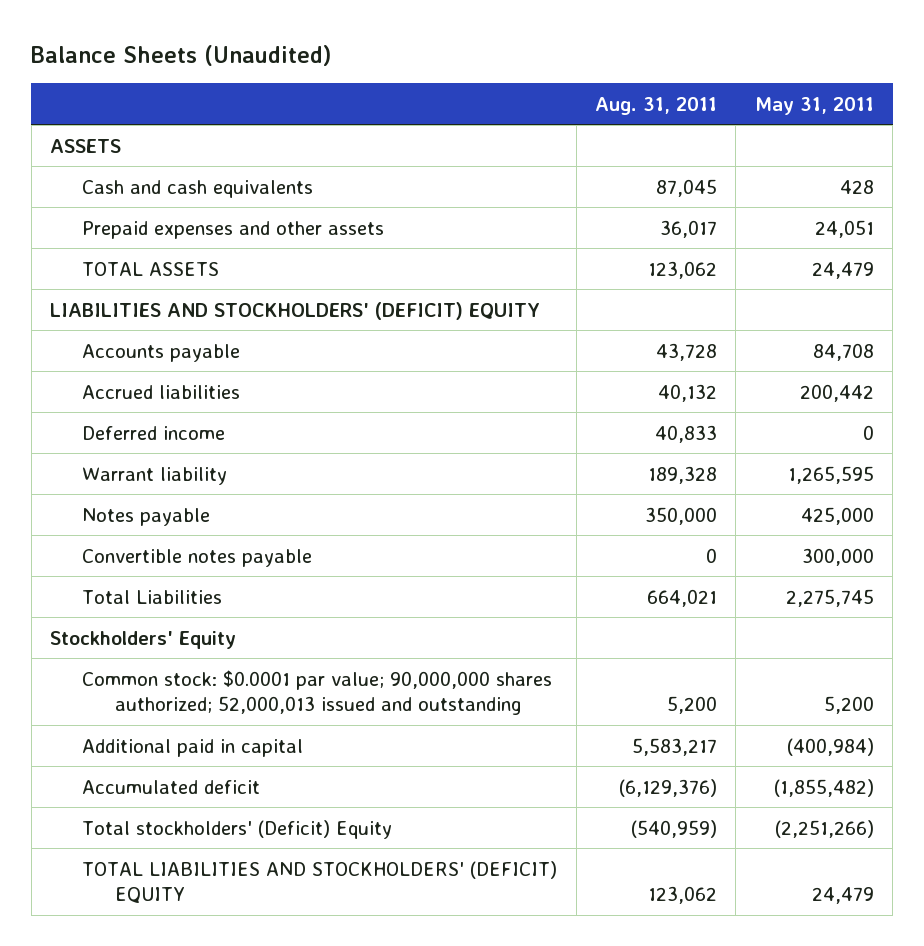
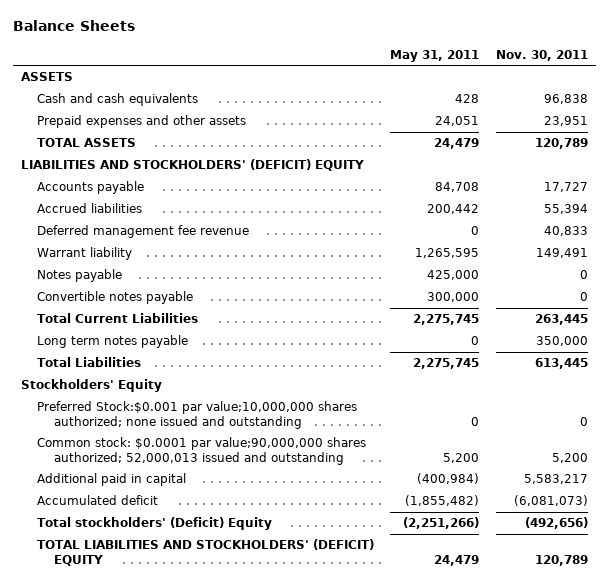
[31,44,332,66] Balance Sheets (Unaudited) -> [12,20,135,32] Balance Sheets
[595,96,718,115] Aug. 31, 2011 -> none
none -> [495,49,588,61] Nov. 30, 2011
[82,425,226,440] Deferred income -> [37,225,250,239] Deferred management fee revenue
none -> [37,313,199,324] Total Current Liabilities
none -> [37,335,189,349] Long term notes payable
none -> [37,401,358,429] Preferred Stock:$0.001 par value;10,000,000 shares authorized; none issued and outstanding
[82,669,553,716] Common stock: $0.0001 par value; 90,000,000 shares authorized; 52,000,013 issued and outstanding -> [37,437,367,465] Common stock: $0.0001 par value;90,000,000 shares authorized; 52,000,013 issued and outstanding

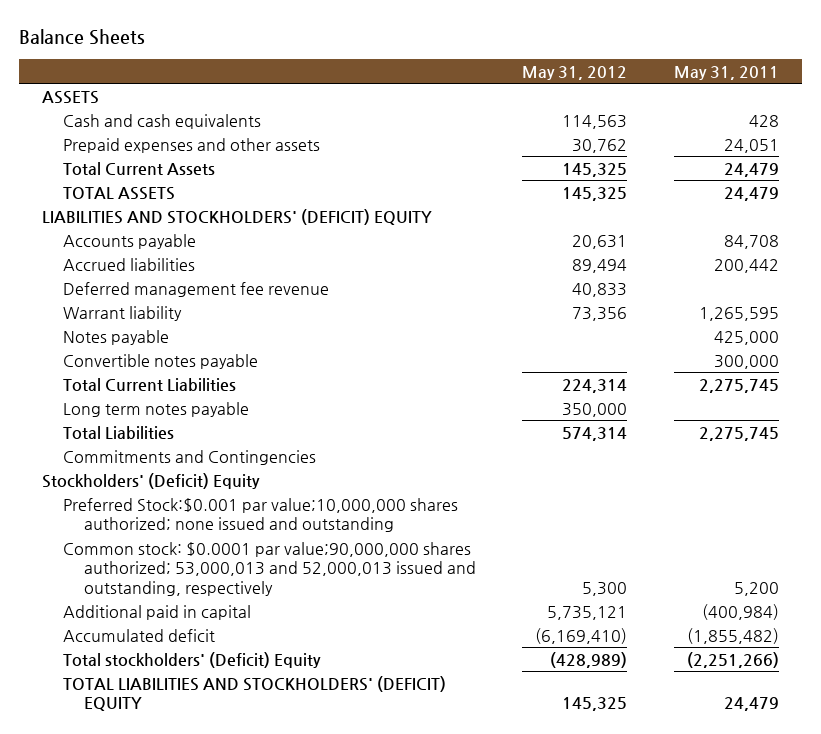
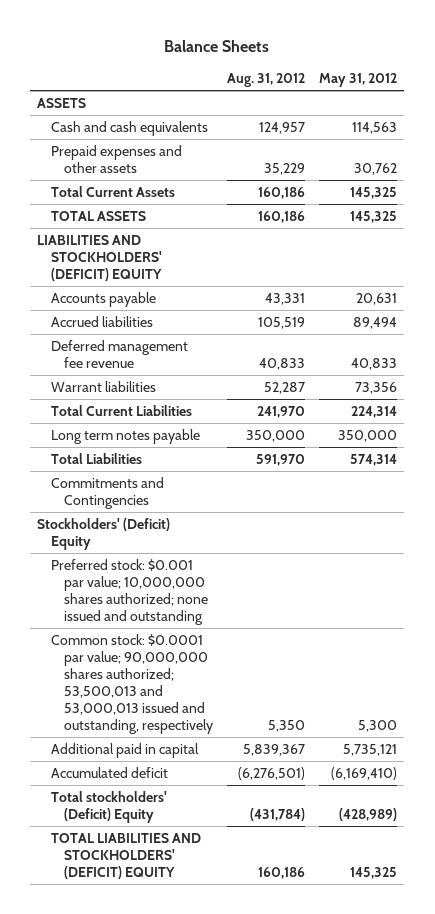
[673,65,779,80] May 31, 2011 -> none
none -> [227,72,306,87] Aug. 31, 2012
[63,329,170,345] Notes payable -> none
[63,353,259,369] Convertible notes payable -> none
[63,305,183,321] Warrant liability -> [50,380,156,392] Warrant liabilities
[63,497,459,533] Preferred Stock:$0.001 par value;10,000,000 shares authorized; none issued and outstanding -> [50,558,209,626] Preferred stock: $0.001 par value; 10,000,000 shares authorized; none issued and outstanding
[63,541,476,596] Common stock: $0.0001 par value;90,000,000 shares authorized; 53,000,013 and 52,000,013 issued and outstanding, respectively -> [50,633,214,735] Common stock: $0.0001 par value; 90,000,000 shares authorized; 53,500,013 and 53,000,013 issued and outstanding, respectively

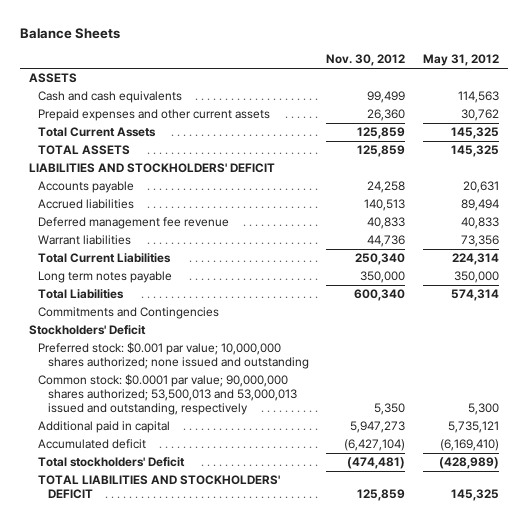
[227,72,306,87] Aug. 31, 2012 -> none
none -> [326,54,406,67] Nov. 30, 2012
[50,144,182,173] Prepaid expenses and other assets -> [38,109,271,122] Prepaid expenses and other current assets
[37,234,162,282] LIABILITIES AND STOCKHOLDERS' (DEFICIT) EQUITY -> [28,163,275,174] LIABILITIES AND STOCKHOLDERS' DEFICIT
[37,517,171,550] Stockholders' (Deficit) Equity -> [28,325,146,336] Stockholders' Deficit
[50,790,167,823] Total stockholders' (Deficit) Equity -> [38,457,186,468] Total stockholders' Deficit
[50,832,201,880] TOTAL LIABILITIES AND STOCKHOLDERS' (DEFICIT) EQUITY -> [38,475,281,500] TOTAL LIABILITIES AND STOCKHOLDERS' DEFICIT

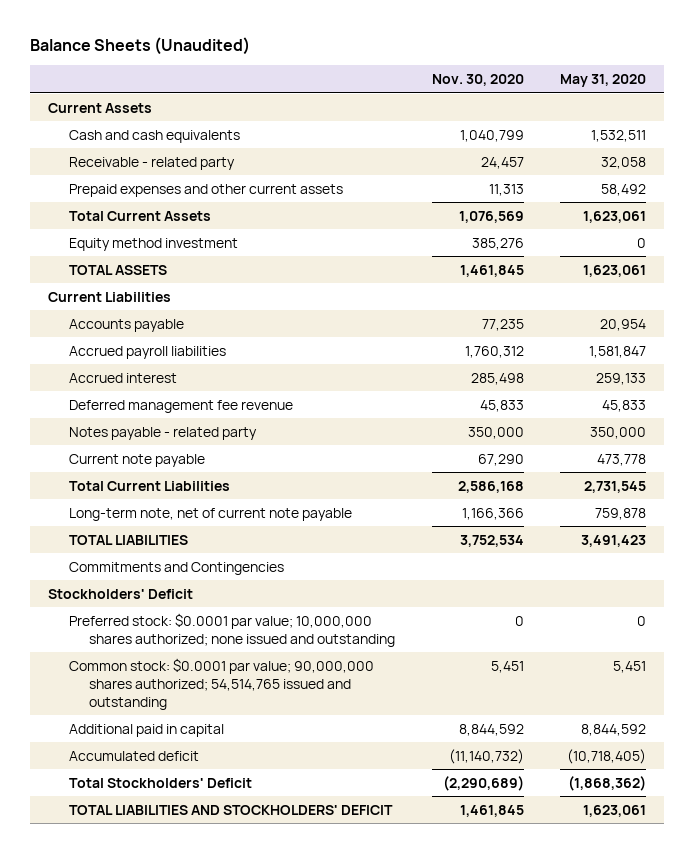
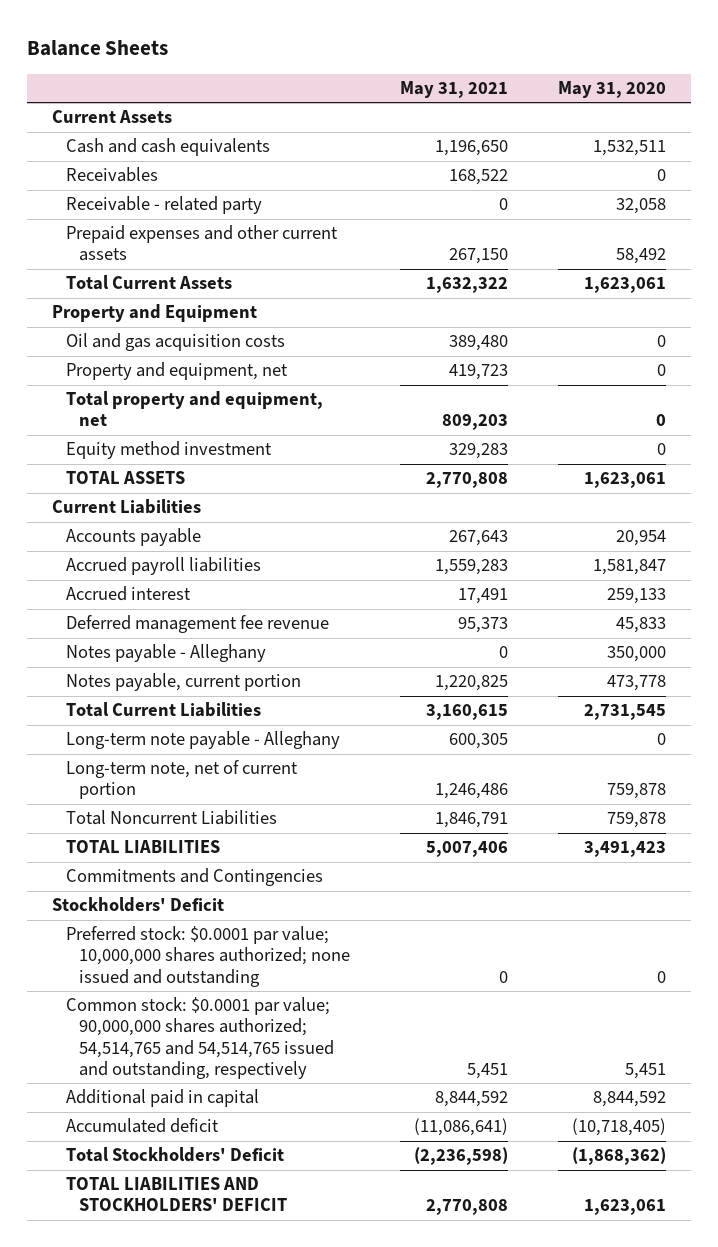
[29,37,250,56] Balance Sheets (Unaudited) -> [26,40,168,57] Balance Sheets
[431,73,524,86] Nov. 30, 2020 -> none
none -> [400,80,509,98] May 31, 2021
none -> [65,167,158,183] Receivables
none -> [51,304,257,323] Property and Equipment
none -> [65,333,285,352] Oil and gas acquisition costs
none -> [65,362,288,381] Property and equipment, net
none -> [65,391,323,427] Total property and equipment, net
[68,426,257,440] Notes payable - related party -> none
none -> [65,644,266,663] Notes payable - Alleghany
[68,453,205,467] Current note payable -> [65,673,301,692] Notes payable, current portion
none -> [65,731,340,750] Long-term note payable - Alleghany
[68,507,352,521] Long-term note, net of current note payable -> [65,760,298,800] Long-term note, net of current portion
none -> [65,810,277,826] Total Noncurrent Liabilities
[68,657,374,710] Common stock: $0.0001 par value; 90,000,000 shares authorized; 54,514,765 issued and outstanding -> [65,997,335,1079] Common stock: $0.0001 par value; 90,000,000 shares authorized; 54,514,765 and 54,514,765 issued and outstanding, respectively

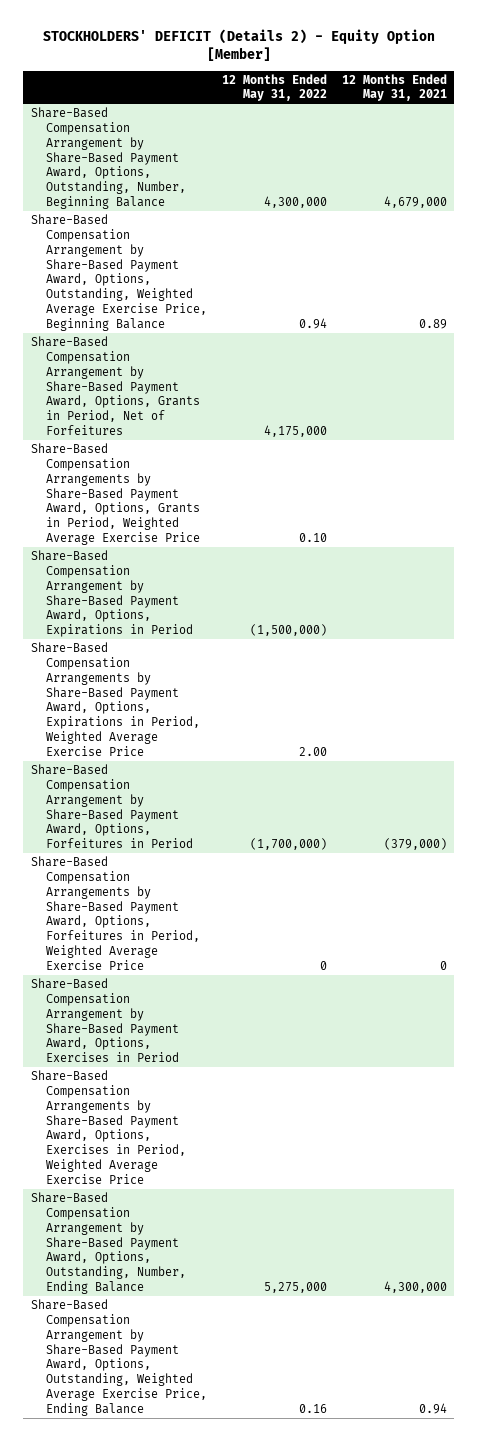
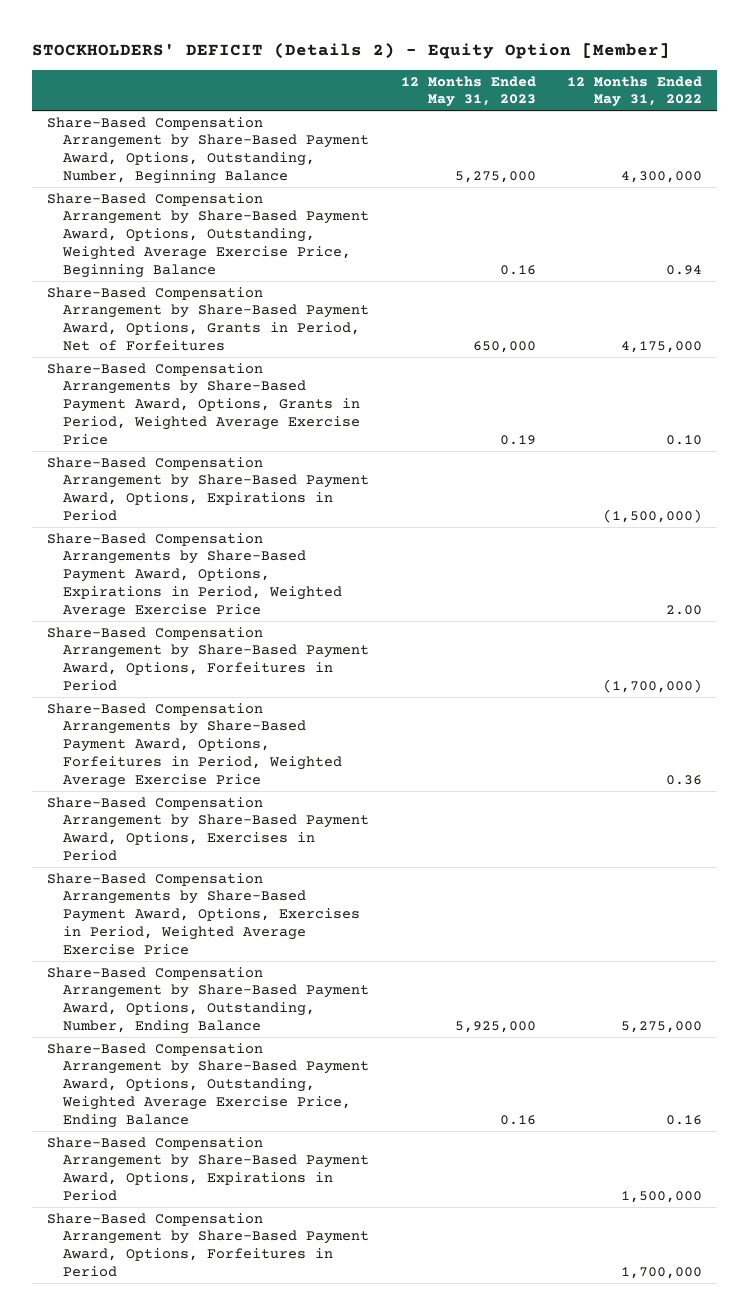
[341,73,447,102] 12 Months Ended May 31, 2021 -> none
none -> [400,75,536,108] 12 Months Ended May 31, 2023
[319,961,327,971] 0 -> [665,774,702,785] 0.36
none -> [47,1136,370,1201] Share-Based Compensation Arrangement by Share-Based Payment Award, Options, Expirations in Period
none -> [47,1212,370,1277] Share-Based Compensation Arrangement by Share-Based Payment Award, Options, Forfeitures in Period

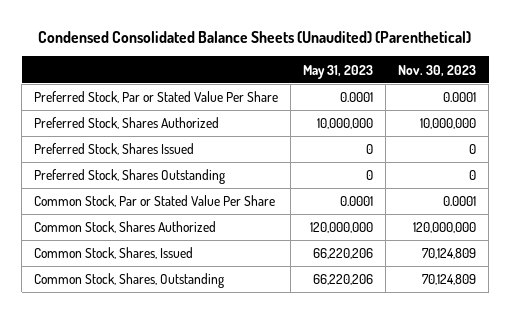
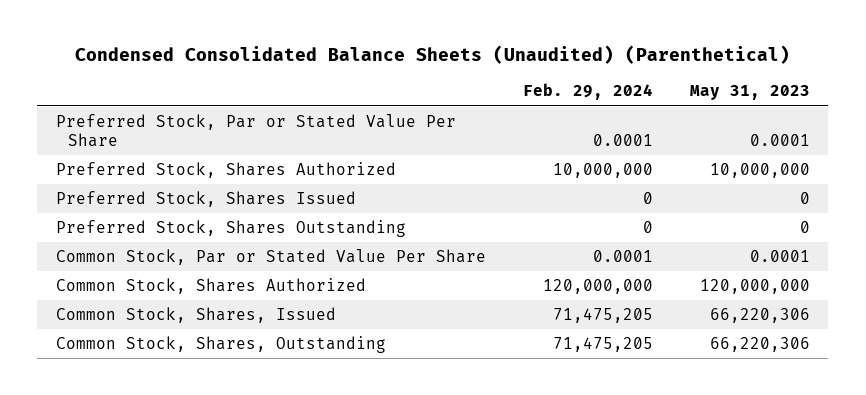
[398,64,477,77] Nov. 30, 2023 -> none
none -> [522,83,653,101] Feb. 29, 2024
[313,248,374,260] 66,220,206 -> [709,307,810,323] 66,220,306
[313,274,374,286] 66,220,206 -> [709,336,810,352] 66,220,306

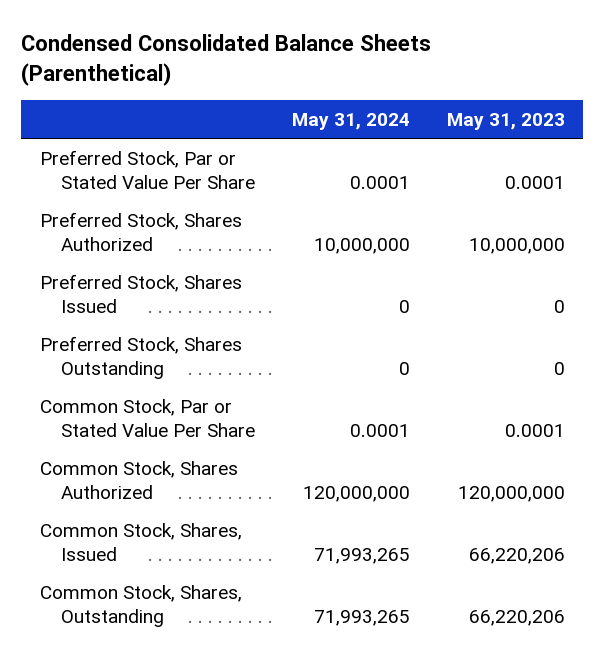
[74,45,790,65] Condensed Consolidated Balance Sheets (Unaudited) (Parenthetical) -> [21,33,432,86] Condensed Consolidated Balance Sheets (Parenthetical)
[522,83,653,101] Feb. 29, 2024 -> none
none -> [291,112,410,130] May 31, 2024
[709,307,810,323] 66,220,306 -> [468,547,565,564] 66,220,206
[709,336,810,352] 66,220,306 -> [468,609,565,626] 66,220,206

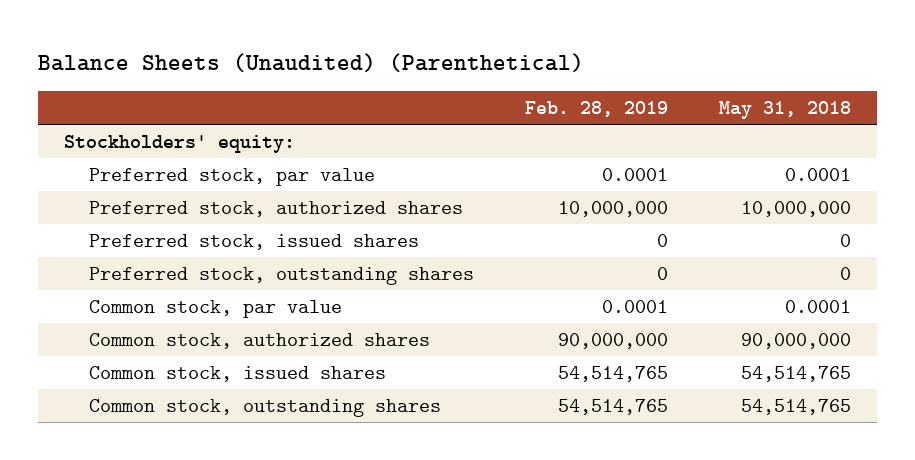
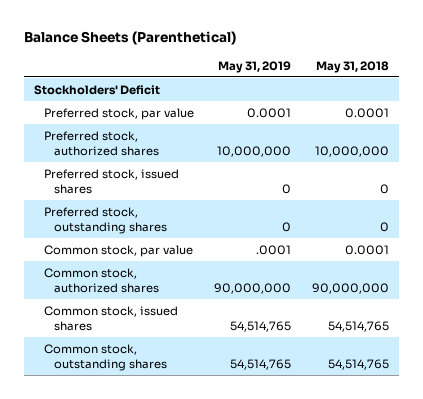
[38,53,585,73] Balance Sheets (Unaudited) (Parenthetical) -> [24,31,237,46] Balance Sheets (Parenthetical)
[524,100,668,117] Feb. 28, 2019 -> none
none -> [218,60,292,73] May 31, 2019
[63,134,295,153] Stockholders' equity: -> [34,84,161,95] Stockholders' Deficit

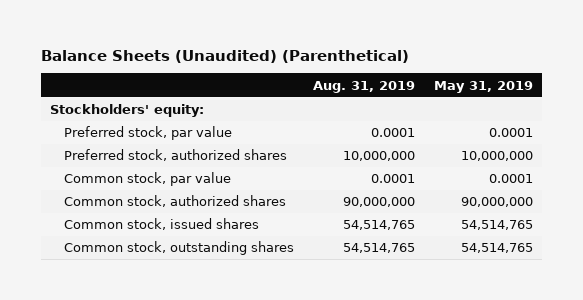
[24,31,237,46] Balance Sheets (Parenthetical) -> [40,49,409,63] Balance Sheets (Unaudited) (Parenthetical)
[315,60,389,73] May 31, 2018 -> none
none -> [312,80,415,93] Aug. 31, 2019
[34,84,161,95] Stockholders' Deficit -> [50,104,205,118] Stockholders' equity:
[44,168,180,194] Preferred stock, issued shares -> none
[44,206,168,234] Preferred stock, outstanding shares -> none
[256,244,292,255] .0001 -> [488,174,533,184] 0.0001

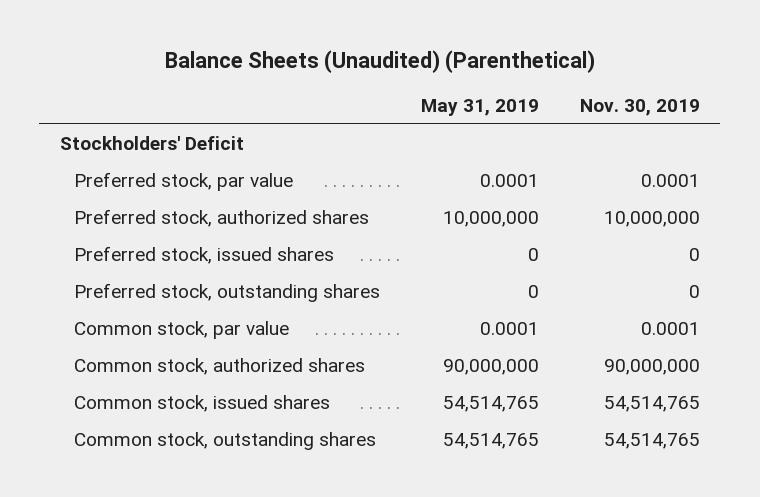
[312,80,415,93] Aug. 31, 2019 -> none
none -> [579,99,700,117] Nov. 30, 2019
[50,104,205,118] Stockholders' equity: -> [59,135,244,150] Stockholders' Deficit
none -> [73,245,334,264] Preferred stock, issued shares
none -> [73,282,380,302] Preferred stock, outstanding shares

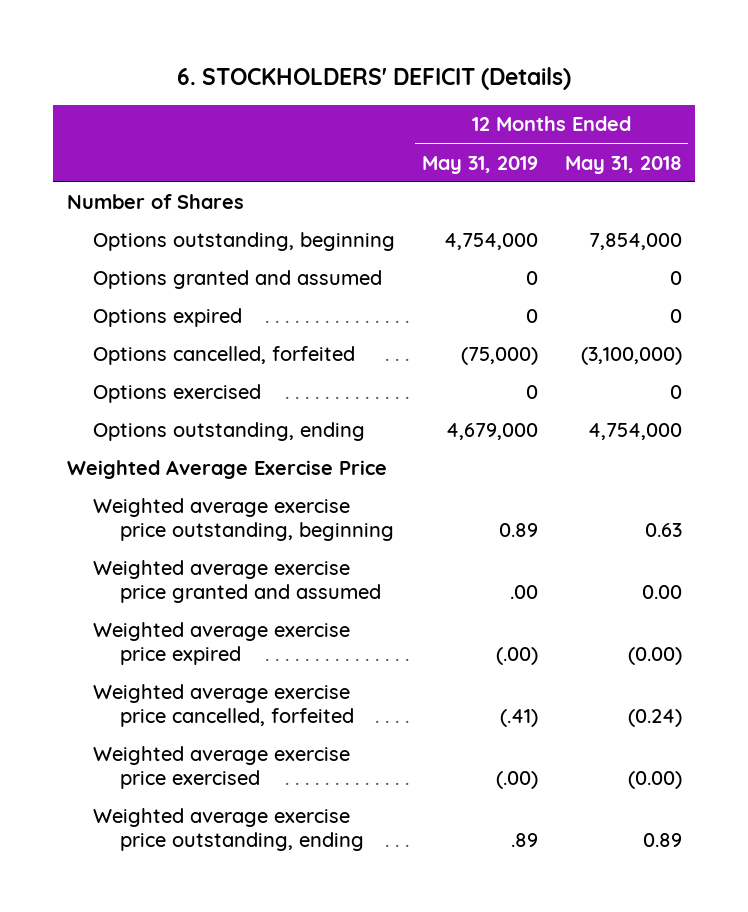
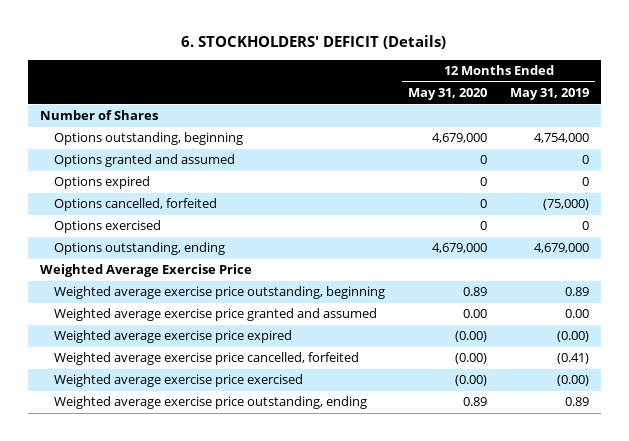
[564,155,682,174] May 31, 2018 -> none
none -> [408,88,488,101] May 31, 2020
[509,585,538,600] .00 -> [565,309,590,319] 0.00
[495,647,538,666] (.00) -> [557,331,590,343] (0.00)
[499,709,538,728] (.41) -> [557,353,590,365] (0.41)
[495,771,538,790] (.00) -> [557,375,590,387] (0.00)
[510,833,538,848] .89 -> [565,397,590,407] 0.89

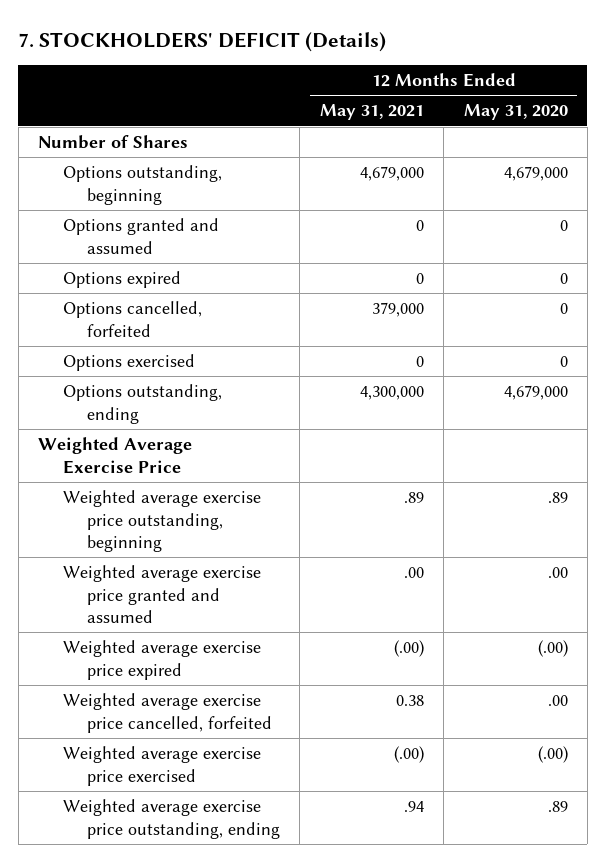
[181,35,447,50] 6. STOCKHOLDERS' DEFICIT (Details) -> [18,31,387,52] 7. STOCKHOLDERS' DEFICIT (Details)
[510,88,590,101] May 31, 2019 -> none
none -> [319,104,424,121] May 31, 2021
[463,287,488,297] 0.89 -> [547,492,568,504] .89
[463,309,488,319] 0.00 -> [547,567,568,579] .00
[455,331,488,343] (0.00) -> [537,640,568,658] (.00)
[455,353,488,365] (0.00) -> [547,695,568,707] .00
[455,375,488,387] (0.00) -> [537,746,568,764] (.00)
[463,397,488,407] 0.89 -> [547,801,568,813] .89

